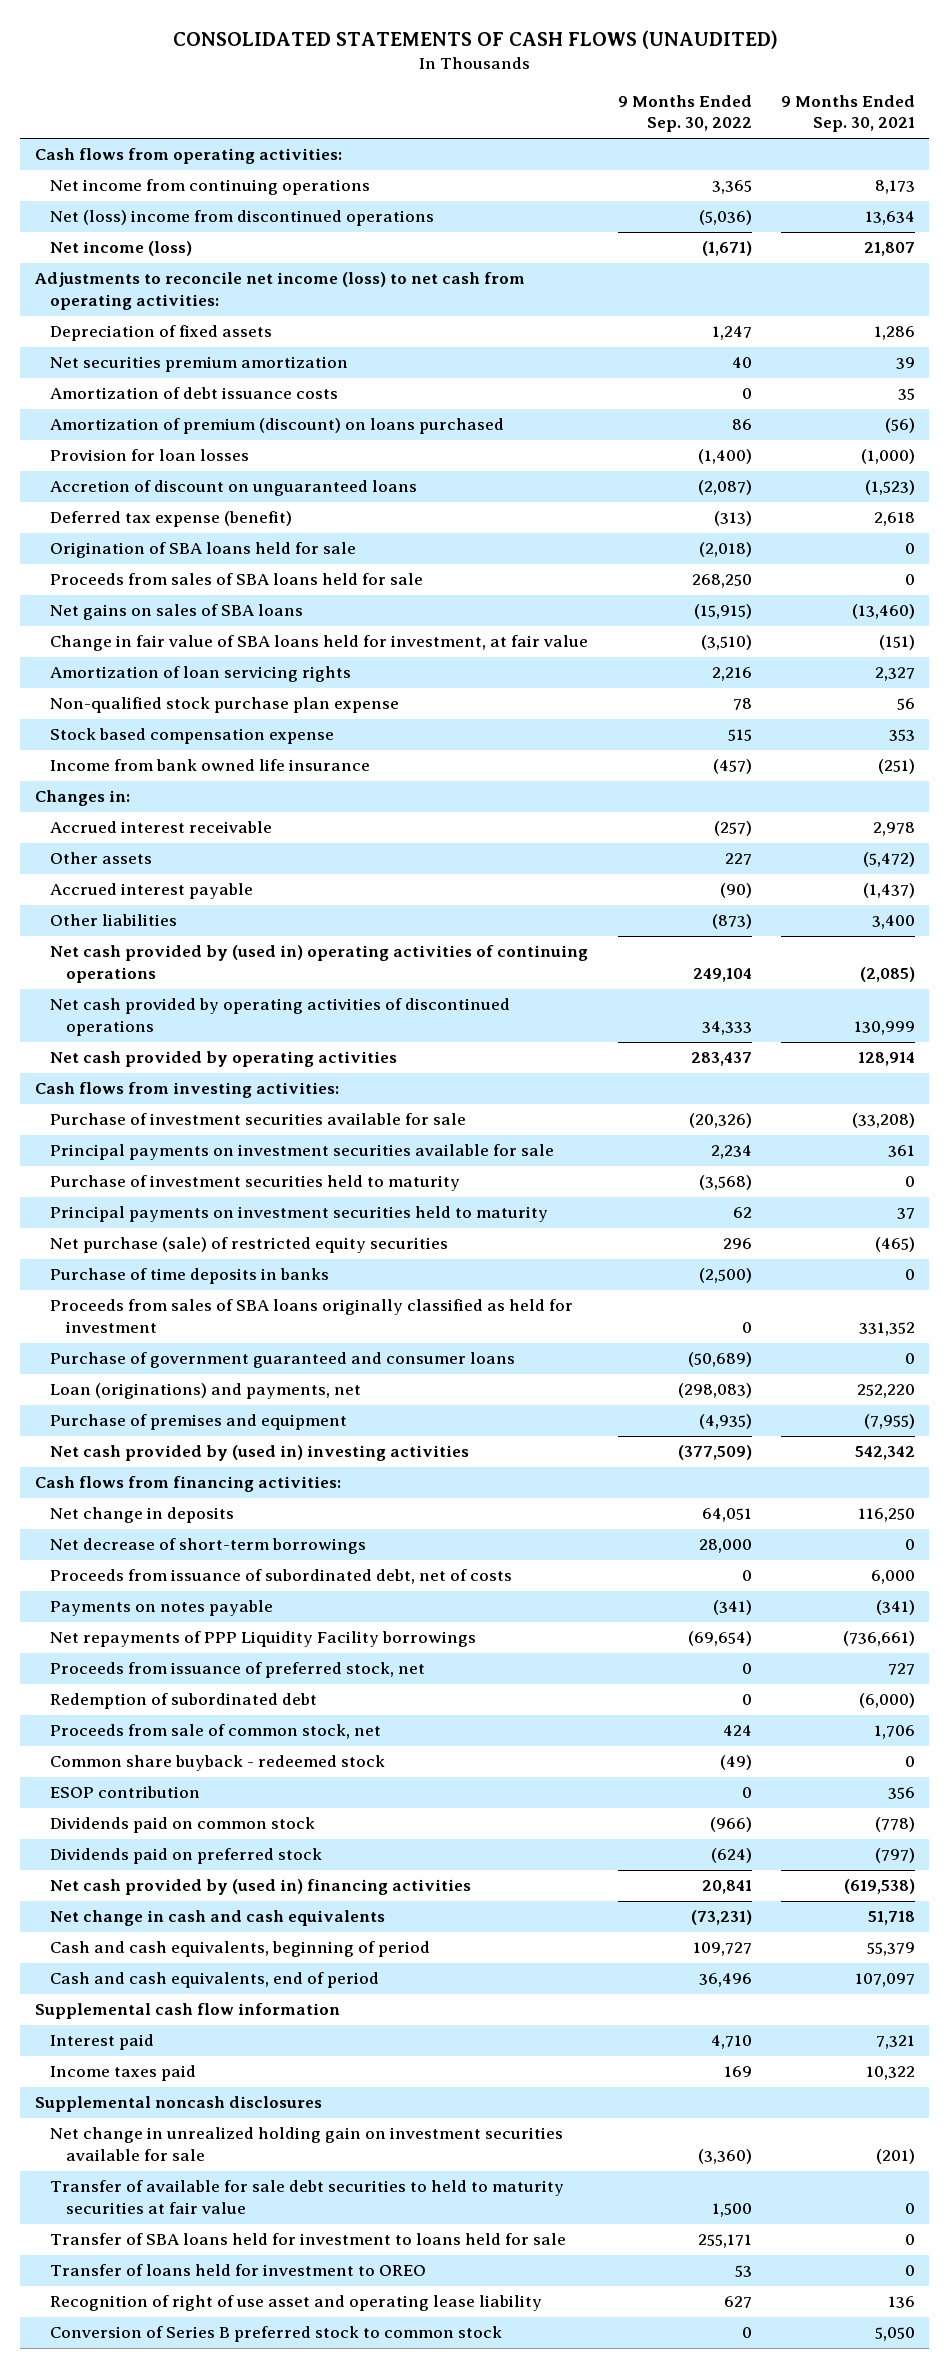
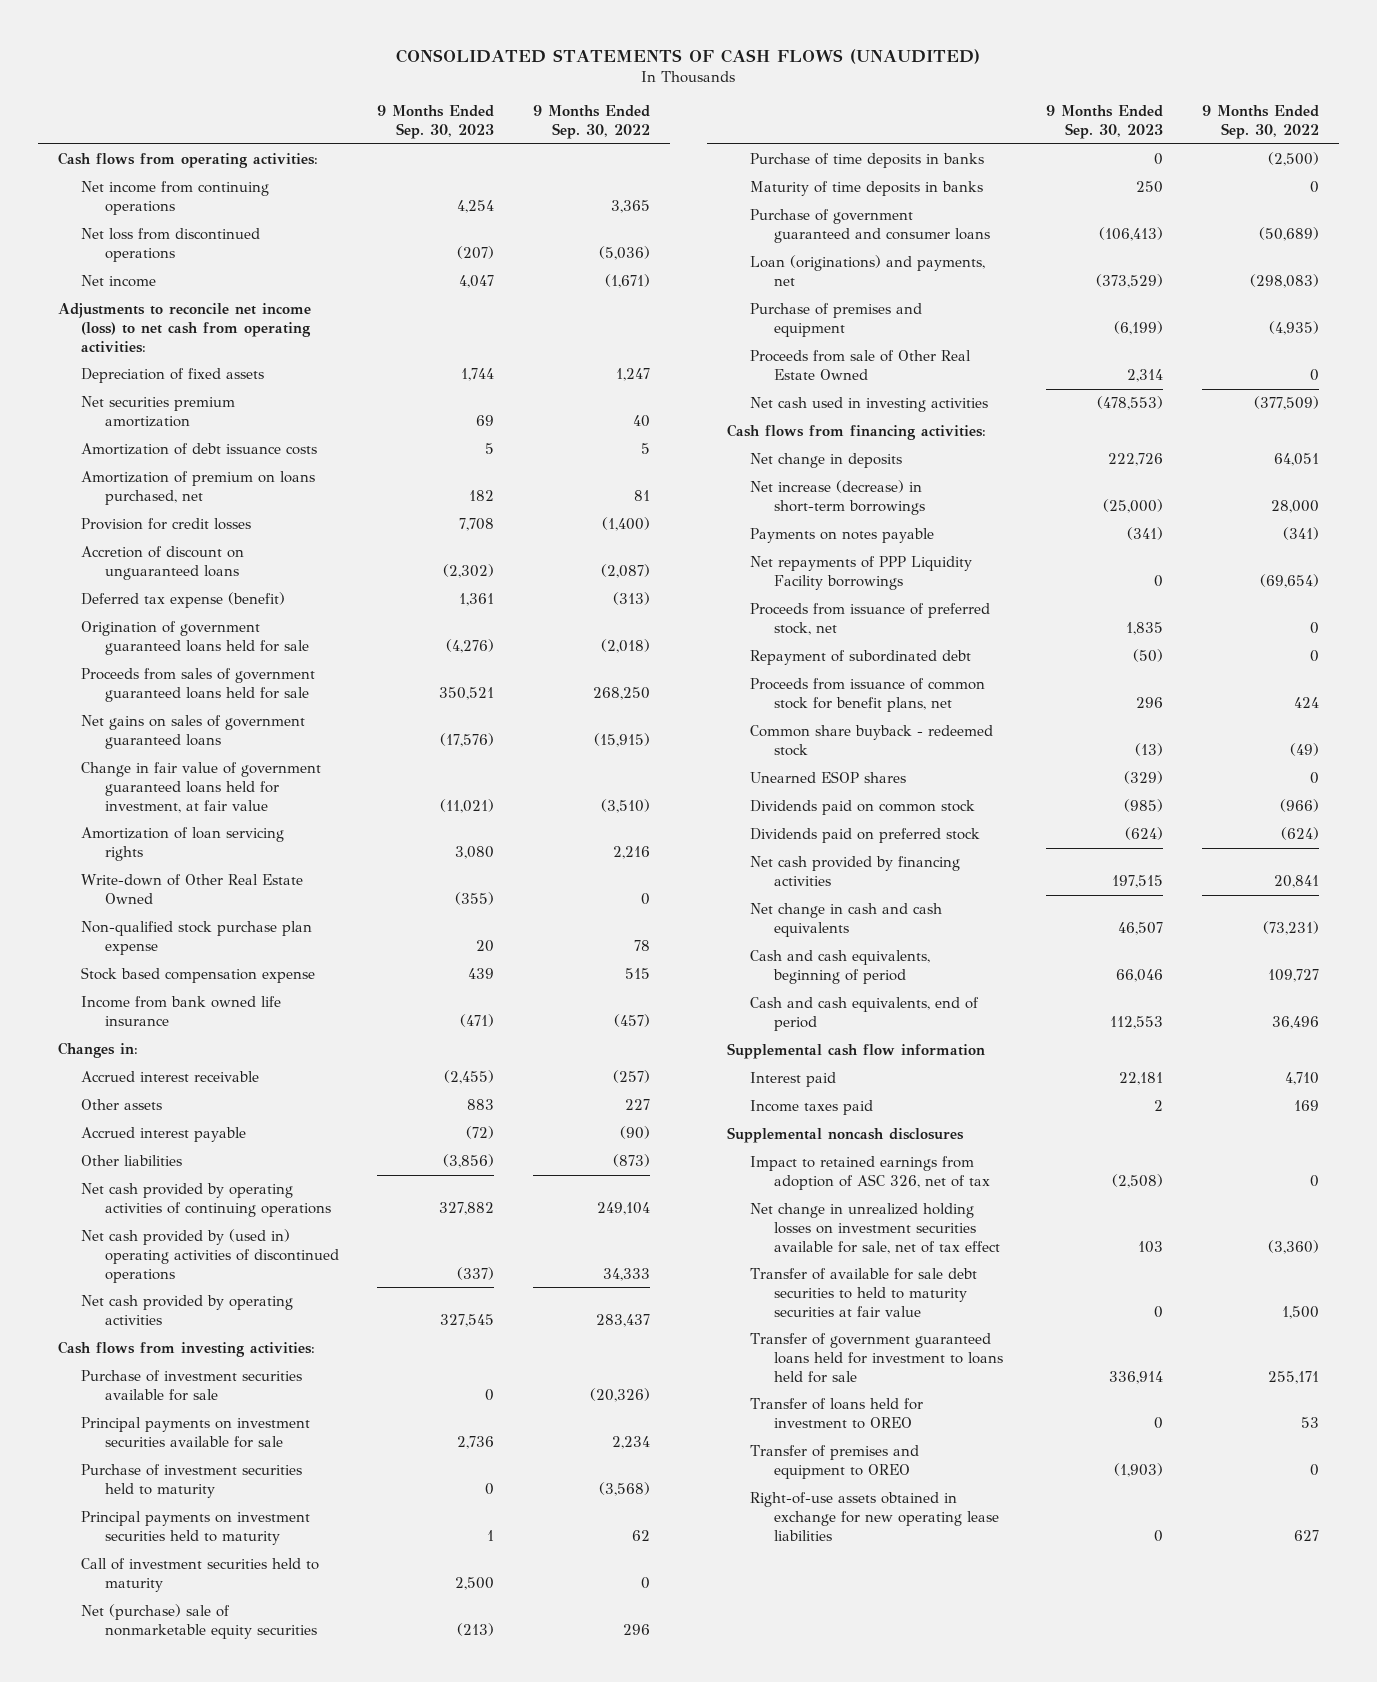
[780,94,915,133] 9 Months Ended Sep. 30, 2021 -> none
none -> [377,105,495,139] 9 Months Ended Sep. 30, 2023
[50,210,435,227] Net (loss) income from discontinued operations -> [81,228,261,262] Net loss from discontinued operations
[50,241,193,257] Net income (loss) -> [81,275,157,288] Net income
[741,388,752,400] 0 -> [641,443,651,455] 5
[50,418,505,435] Amortization of premium (discount) on loans purchased -> [81,471,316,505] Amortization of premium on loans purchased, net
[731,419,752,431] 86 -> [634,489,651,501] 81
[50,449,250,462] Provision for loan losses -> [81,518,252,531] Provision for credit losses
[50,542,357,559] Origination of SBA loans held for sale -> [81,621,309,655] Origination of government guaranteed loans held for sale
[50,573,424,586] Proceeds from sales of SBA loans held for sale -> [81,668,316,702] Proceeds from sales of government guaranteed loans held for sale
[50,604,304,621] Net gains on sales of SBA loans -> [81,715,306,749] Net gains on sales of government guaranteed loans
[50,635,589,652] Change in fair value of SBA loans held for investment, at fair value -> [81,762,322,813] Change in fair value of government guaranteed loans held for investment, at fair value
none -> [81,874,304,904] Write-down of Other Real Estate Owned
[50,945,589,983] Net cash provided by (used in) operating activities of continuing operations -> [81,1183,331,1217] Net cash provided by operating activities of continuing operations
[50,998,511,1036] Net cash provided by operating activities of discontinued operations -> [81,1229,339,1283] Net cash provided by (used in) operating activities of discontinued operations
none -> [81,1558,320,1592] Call of investment securities held to maturity
[50,1237,449,1254] Net purchase (sale) of restricted equity securities -> [81,1604,317,1639] Net (purchase) sale of nonmarketable equity securities
[50,1299,574,1333] Proceeds from sales of SBA loans originally classified as held for investment -> none
none -> [750,181,984,197] Maturity of time deposits in banks
none -> [750,350,972,380] Proceeds from sale of Other Real Estate Owned
[50,1445,470,1462] Net cash provided by (used in) investing activities -> [750,397,989,413] Net cash used in investing activities
[50,1569,513,1585] Proceeds from issuance of subordinated debt, net of costs -> none
[50,1538,367,1555] Net decrease of short-term borrowings -> [750,480,925,515] Net increase (decrease) in short-term borrowings
[50,1693,318,1710] Redemption of subordinated debt -> [750,650,972,666] Repayment of subordinated debt
[50,1724,382,1740] Proceeds from sale of common stock, net -> [750,678,986,712] Proceeds from issuance of common stock for benefit plans, net
[50,1786,201,1799] ESOP contribution -> none
none -> [750,771,907,784] Unearned ESOP shares
[50,1879,472,1896] Net cash provided by (used in) financing activities -> [750,856,961,886] Net cash provided by financing activities
none -> [750,1156,990,1190] Impact to retained earnings from adoption of ASC 326, net of tax
[50,2127,564,2161] Net change in unrealized holding gain on investment securities available for sale -> [750,1203,1000,1254] Net change in unrealized holding losses on investment securities available for sale, net of tax effect
[50,2233,567,2246] Transfer of SBA loans held for investment to loans held for sale -> [750,1333,1003,1383] Transfer of government guaranteed loans held for investment to loans held for sale
[50,2326,503,2343] Conversion of Series B preferred stock to common stock -> none
none -> [750,1445,920,1479] Transfer of premises and equipment to OREO
[50,2295,543,2312] Recognition of right of use asset and operating lease liability -> [750,1492,999,1541] Right-of-use assets obtained in exchange for new operating lease liabilities

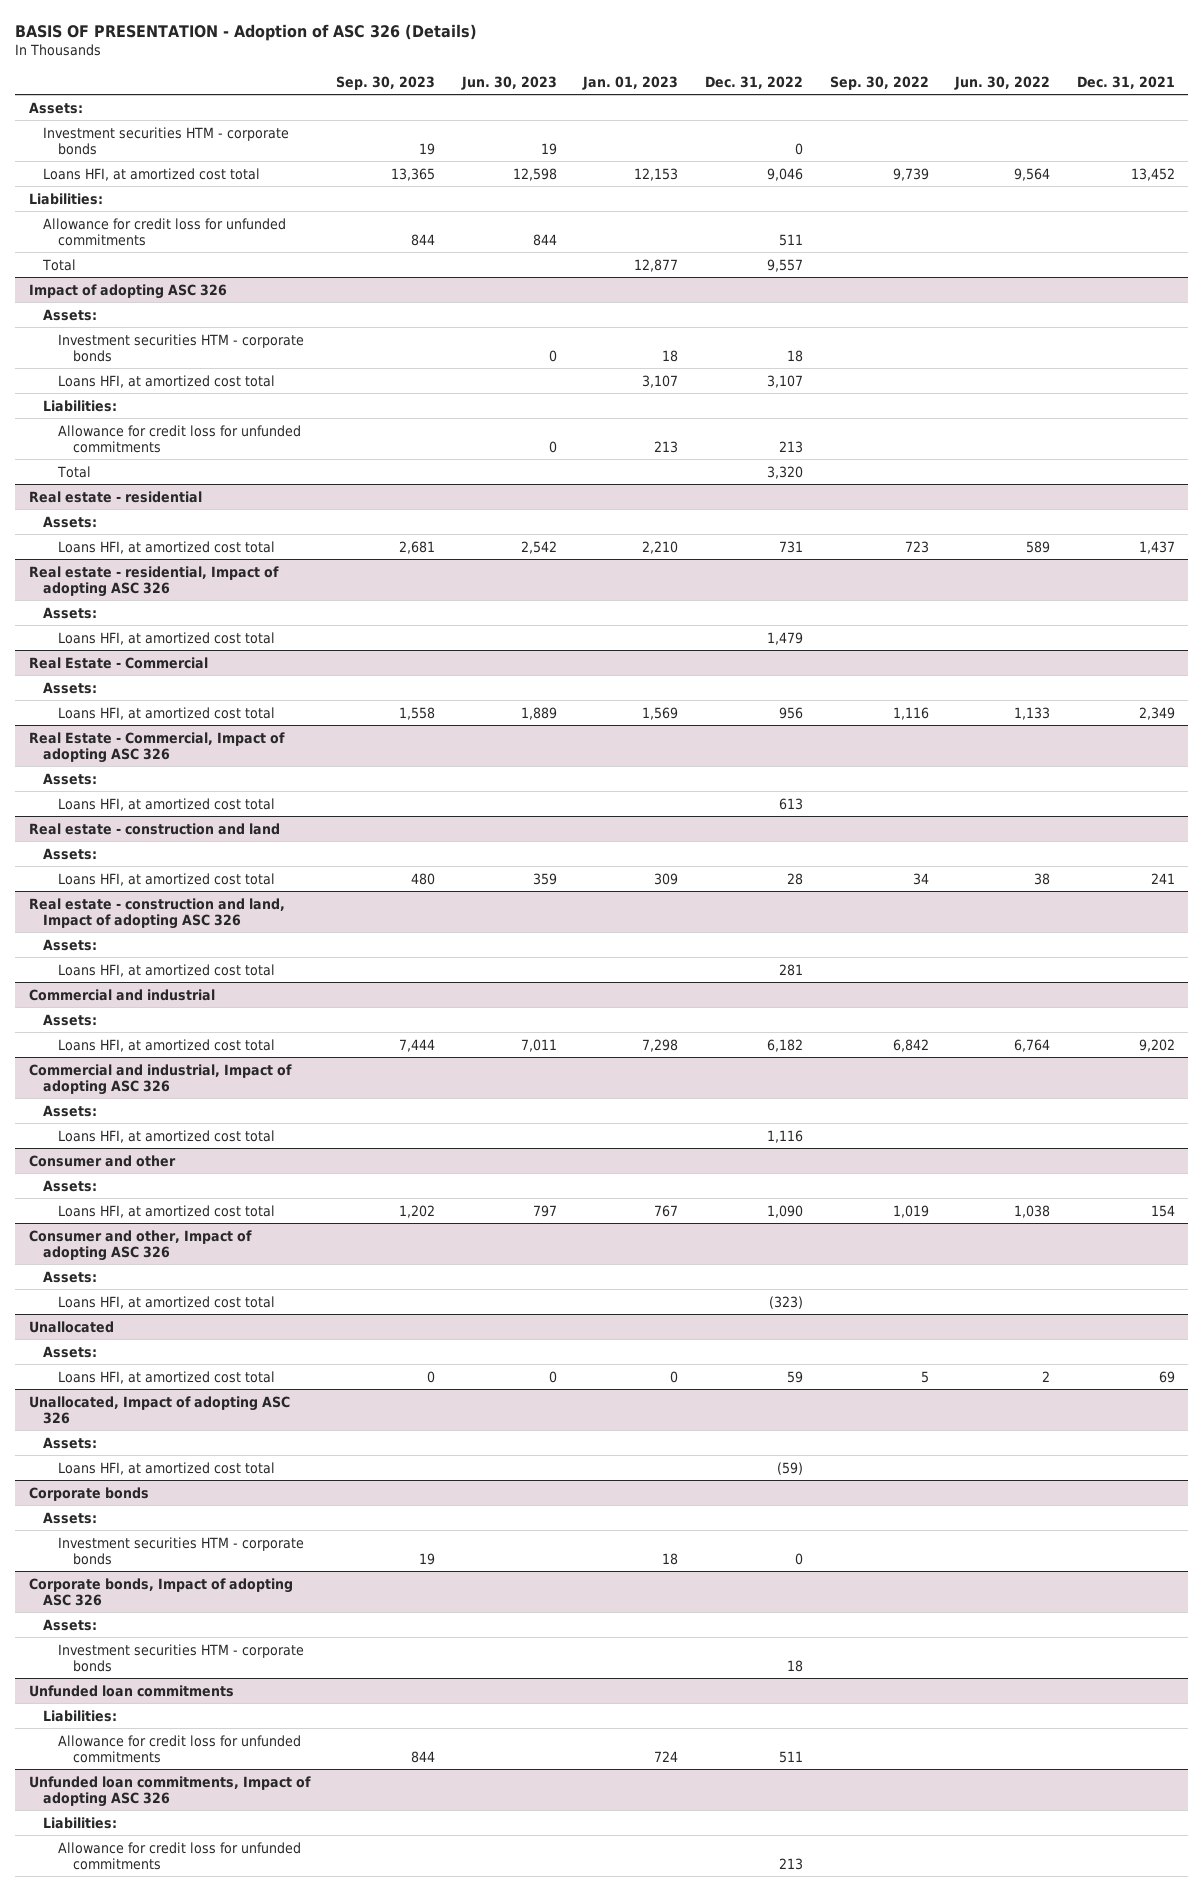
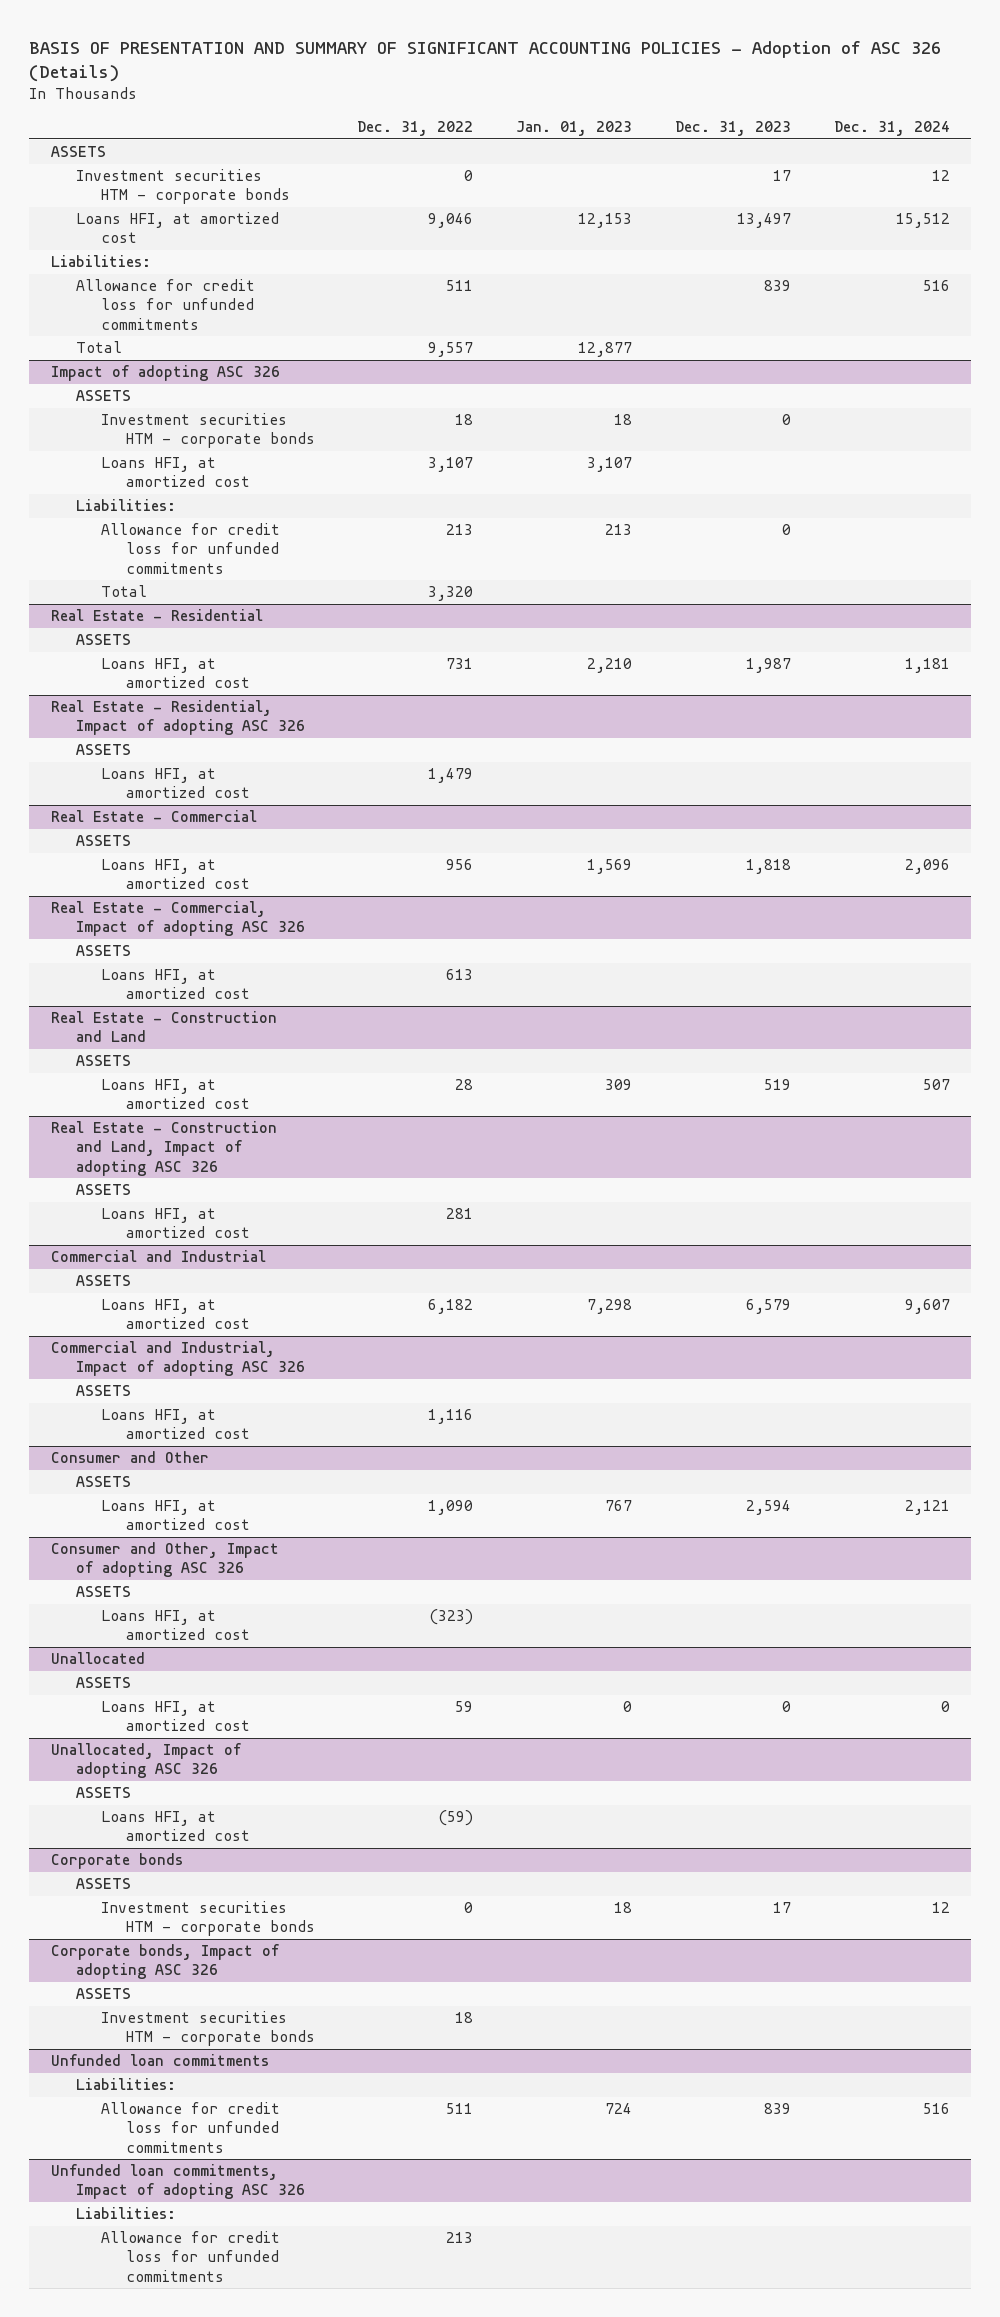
[15,23,478,41] BASIS OF PRESENTATION - Adoption of ASC 326 (Details) -> [29,40,942,83] BASIS OF PRESENTATION AND SUMMARY OF SIGNIFICANT ACCOUNTING POLICIES - Adoption of ASC 326 (Details)
[336,75,436,90] Sep. 30, 2023 -> none
[460,75,557,90] Jun. 30, 2023 -> none
[829,75,929,90] Sep. 30, 2022 -> none
[954,75,1051,90] Jun. 30, 2022 -> none
[1076,75,1175,89] Dec. 31, 2021 -> none
none -> [674,121,791,137] Dec. 31, 2023
none -> [833,121,950,137] Dec. 31, 2024
[28,101,83,114] Assets: -> [50,146,106,158] ASSETS
[43,167,261,181] Loans HFI, at amortized cost total -> [75,212,279,244] Loans HFI, at amortized cost
[43,308,98,321] Assets: -> [75,390,131,402] ASSETS
[57,374,275,388] Loans HFI, at amortized cost total -> [100,457,250,488] Loans HFI, at amortized cost
[28,490,202,503] Real estate - residential -> [50,609,263,622] Real Estate - Residential
[43,515,98,528] Assets: -> [75,634,131,646] ASSETS
[57,540,275,554] Loans HFI, at amortized cost total -> [100,658,250,689] Loans HFI, at amortized cost
[28,565,279,597] Real estate - residential, Impact of adopting ASC 326 -> [50,700,305,736] Real Estate - Residential, Impact of adopting ASC 326
[43,606,98,619] Assets: -> [75,744,131,756] ASSETS
[57,631,275,645] Loans HFI, at amortized cost total -> [100,768,250,799] Loans HFI, at amortized cost
[43,681,98,694] Assets: -> [75,835,131,847] ASSETS
[57,706,275,720] Loans HFI, at amortized cost total -> [100,859,250,890] Loans HFI, at amortized cost
[43,772,98,785] Assets: -> [75,945,131,957] ASSETS
[57,797,275,811] Loans HFI, at amortized cost total -> [100,969,250,1000] Loans HFI, at amortized cost
[28,822,280,835] Real estate - construction and land -> [50,1011,277,1043] Real Estate - Construction and Land
[43,847,98,860] Assets: -> [75,1055,131,1067] ASSETS
[57,872,275,886] Loans HFI, at amortized cost total -> [100,1079,250,1110] Loans HFI, at amortized cost
[28,897,285,929] Real estate - construction and land, Impact of adopting ASC 326 -> [50,1121,277,1176] Real Estate - Construction and Land, Impact of adopting ASC 326
[43,938,98,951] Assets: -> [75,1184,131,1196] ASSETS
[57,963,275,977] Loans HFI, at amortized cost total -> [100,1208,250,1239] Loans HFI, at amortized cost
[28,988,215,1001] Commercial and industrial -> [50,1250,266,1263] Commercial and Industrial
[43,1013,98,1026] Assets: -> [75,1275,131,1287] ASSETS
[57,1038,275,1052] Loans HFI, at amortized cost total -> [100,1299,250,1330] Loans HFI, at amortized cost
[28,1063,292,1095] Commercial and industrial, Impact of adopting ASC 326 -> [50,1341,305,1377] Commercial and Industrial, Impact of adopting ASC 326
[43,1104,98,1117] Assets: -> [75,1385,131,1397] ASSETS
[57,1129,275,1143] Loans HFI, at amortized cost total -> [100,1409,250,1440] Loans HFI, at amortized cost
[28,1154,176,1167] Consumer and other -> [50,1451,209,1464] Consumer and Other
[43,1179,98,1192] Assets: -> [75,1476,131,1488] ASSETS
[57,1204,275,1218] Loans HFI, at amortized cost total -> [100,1500,250,1531] Loans HFI, at amortized cost
[28,1229,252,1261] Consumer and other, Impact of adopting ASC 326 -> [50,1542,279,1578] Consumer and Other, Impact of adopting ASC 326
[43,1270,98,1283] Assets: -> [75,1586,131,1598] ASSETS
[57,1295,275,1309] Loans HFI, at amortized cost total -> [100,1610,250,1641] Loans HFI, at amortized cost
[43,1345,98,1358] Assets: -> [75,1677,131,1689] ASSETS
[57,1370,275,1384] Loans HFI, at amortized cost total -> [100,1701,250,1732] Loans HFI, at amortized cost
[43,1436,98,1449] Assets: -> [75,1787,131,1799] ASSETS
[57,1461,275,1475] Loans HFI, at amortized cost total -> [100,1811,250,1842] Loans HFI, at amortized cost
[43,1511,98,1524] Assets: -> [75,1878,131,1890] ASSETS
[43,1618,98,1631] Assets: -> [75,1988,131,2000] ASSETS

